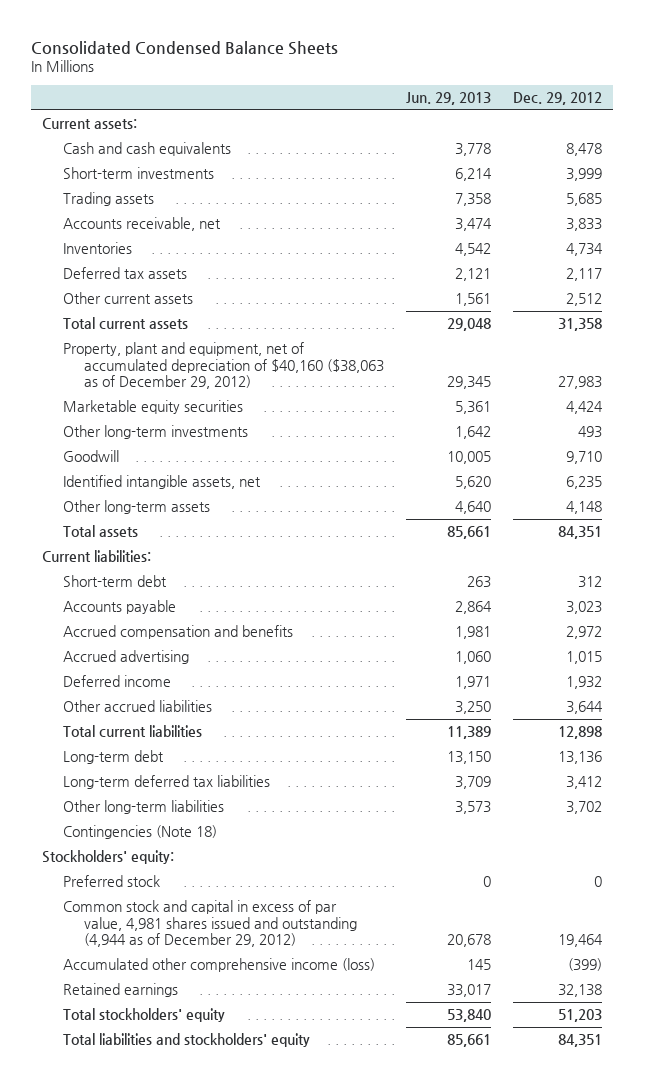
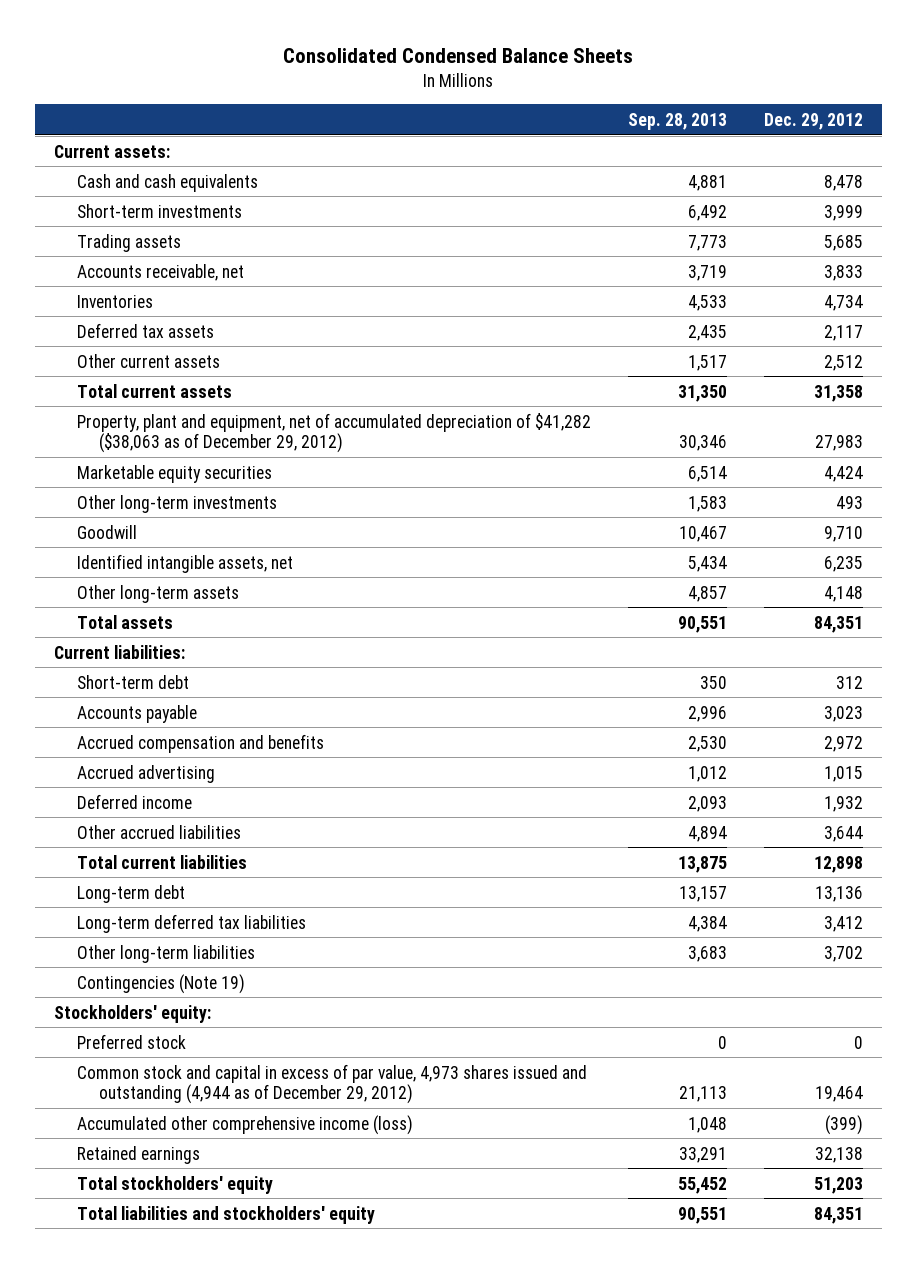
[406,92,492,106] Jun. 29, 2013 -> none
none -> [627,112,727,130] Sep. 28, 2013
[63,342,384,390] Property, plant and equipment, net of accumulated depreciation of $40,160 ($38,063 as of December 29, 2012) -> [76,412,591,453] Property, plant and equipment, net of accumulated depreciation of $41,282 ($38,063 as of December 29, 2012)
[63,825,218,840] Contingencies (Note 18) -> [76,973,245,994] Contingencies (Note 19)
[63,900,357,948] Common stock and capital in excess of par value, 4,981 shares issued and outstanding (4,944 as of December 29, 2012) -> [76,1063,587,1104] Common stock and capital in excess of par value, 4,973 shares issued and outstanding (4,944 as of December 29, 2012)

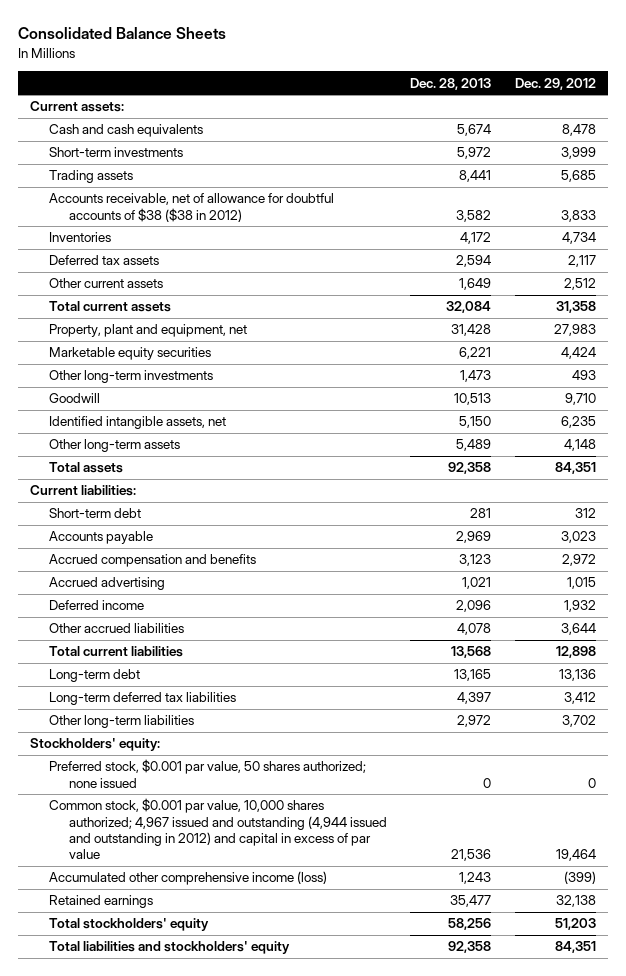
[283,47,634,63] Consolidated Condensed Balance Sheets -> [18,27,227,40] Consolidated Balance Sheets
[627,112,727,130] Sep. 28, 2013 -> none
none -> [410,77,492,90] Dec. 28, 2013
[76,263,244,281] Accounts receivable, net -> [49,193,335,222] Accounts receivable, net of allowance for doubtful accounts of $38 ($38 in 2012)
[76,412,591,453] Property, plant and equipment, net of accumulated depreciation of $41,282 ($38,063 as of December 29, 2012) -> [49,324,248,338] Property, plant and equipment, net
[76,973,245,994] Contingencies (Note 19) -> none
[76,1033,186,1049] Preferred stock -> [49,759,367,788] Preferred stock, $0.001 par value, 50 shares authorized; none issued
[76,1063,587,1104] Common stock and capital in excess of par value, 4,973 shares issued and outstanding (4,944 as of December 29, 2012) -> [49,798,387,860] Common stock, $0.001 par value, 10,000 shares authorized; 4,967 issued and outstanding (4,944 issued and outstanding in 2012) and capital in excess of par value

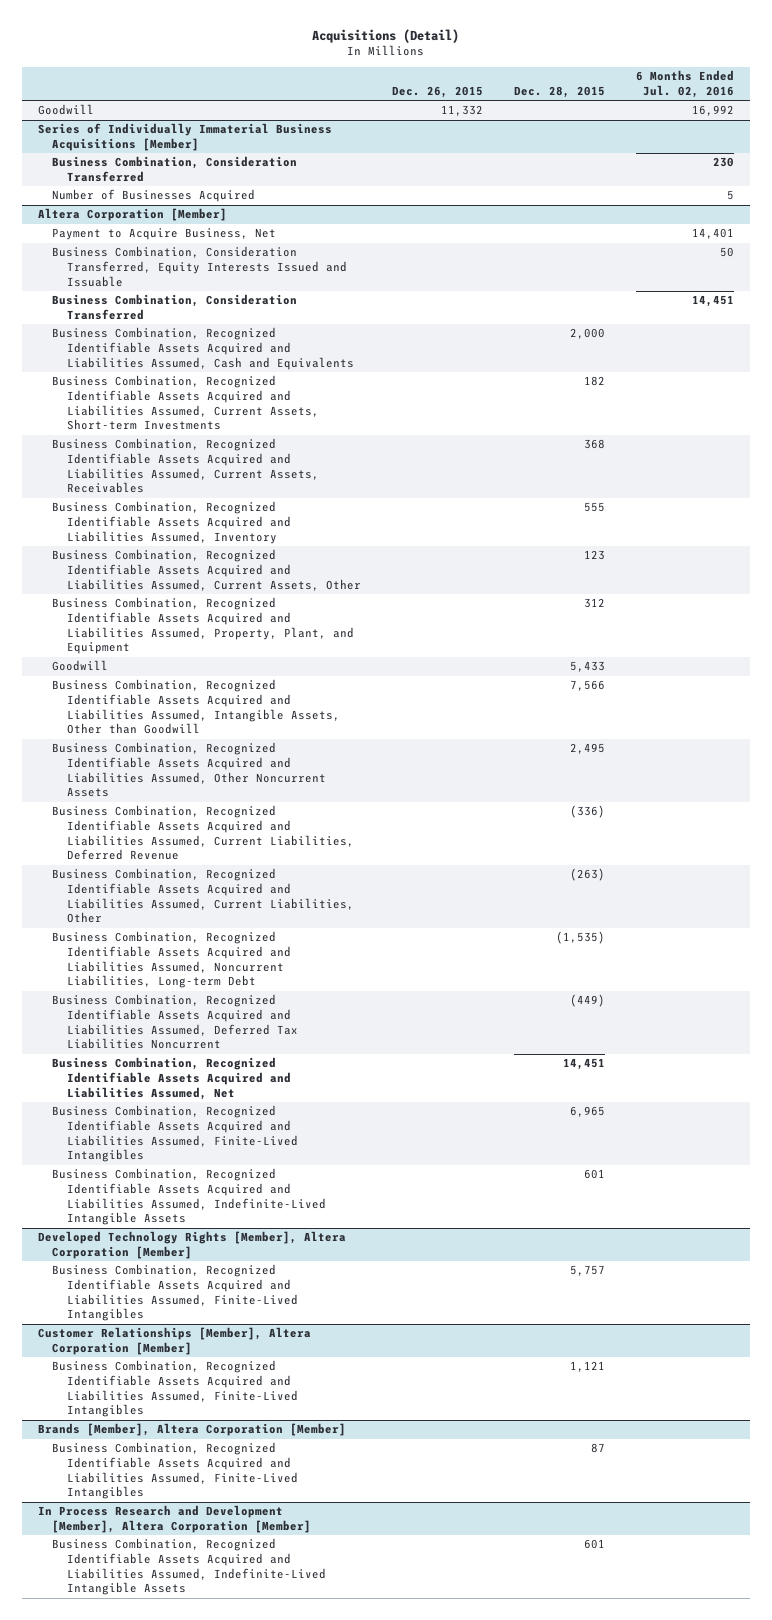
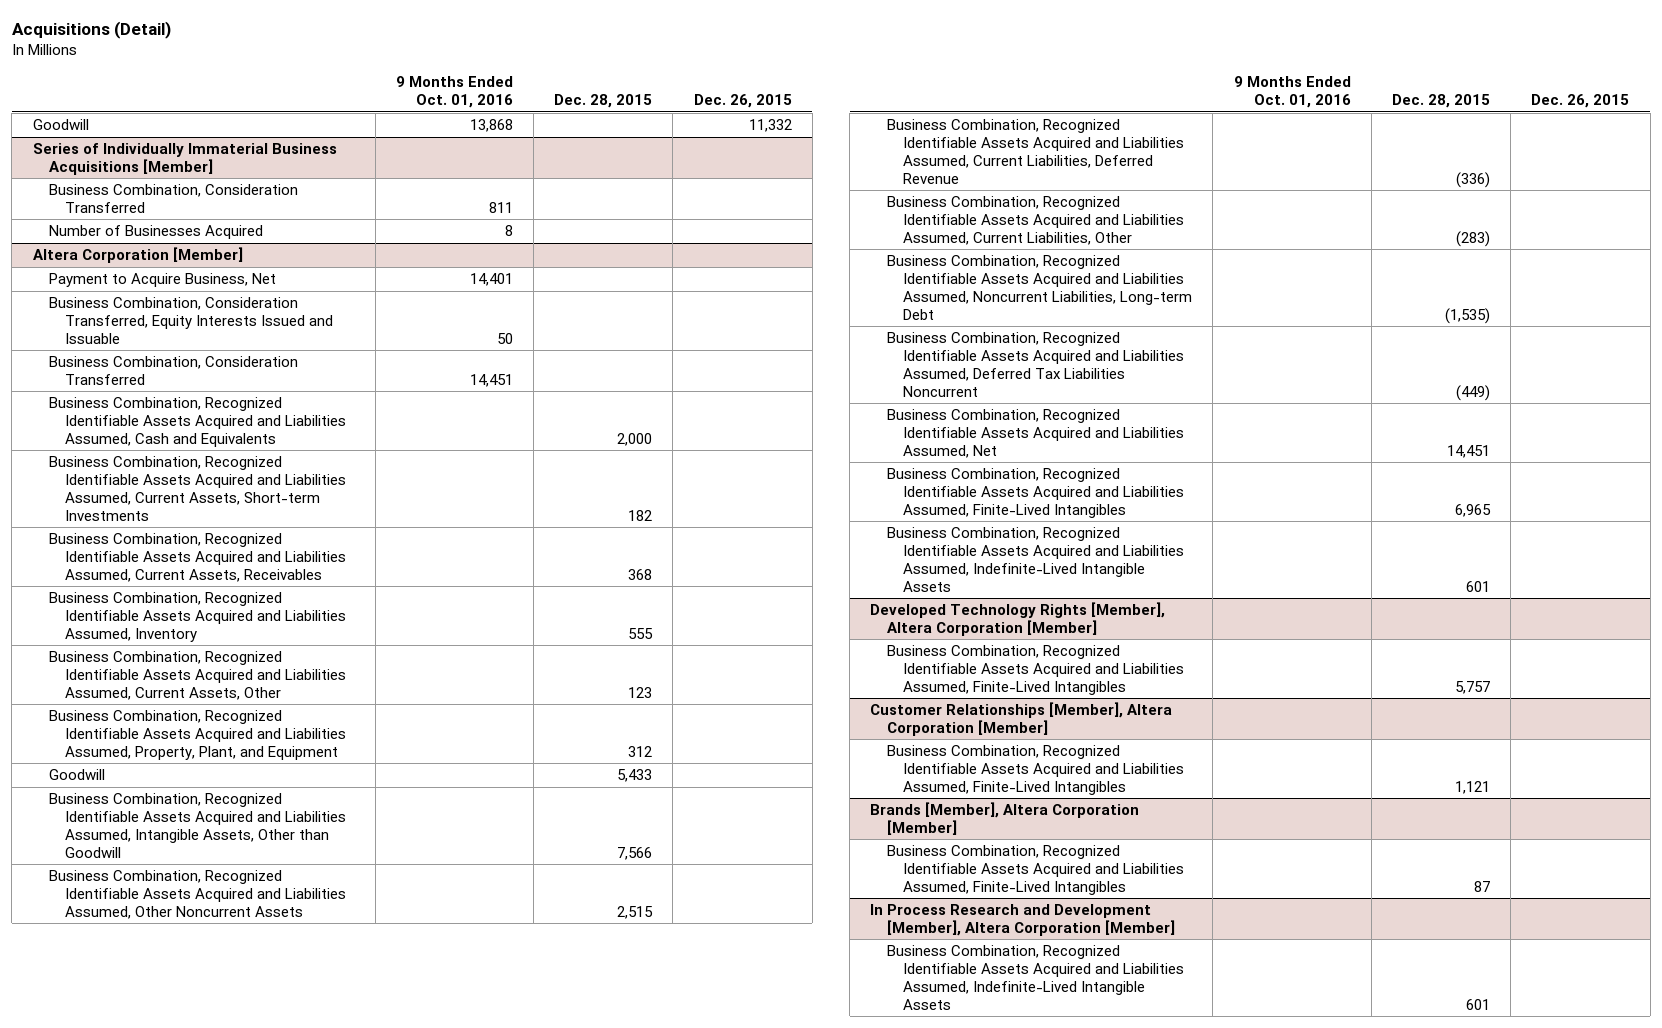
[636,70,735,98] 6 Months Ended Jul. 02, 2016 -> none
none -> [395,76,513,109] 9 Months Ended Oct. 01, 2016
[570,743,606,755] 2,495 -> [617,905,654,919] 2,515
[570,868,606,882] (263) -> [1456,230,1491,247] (283)

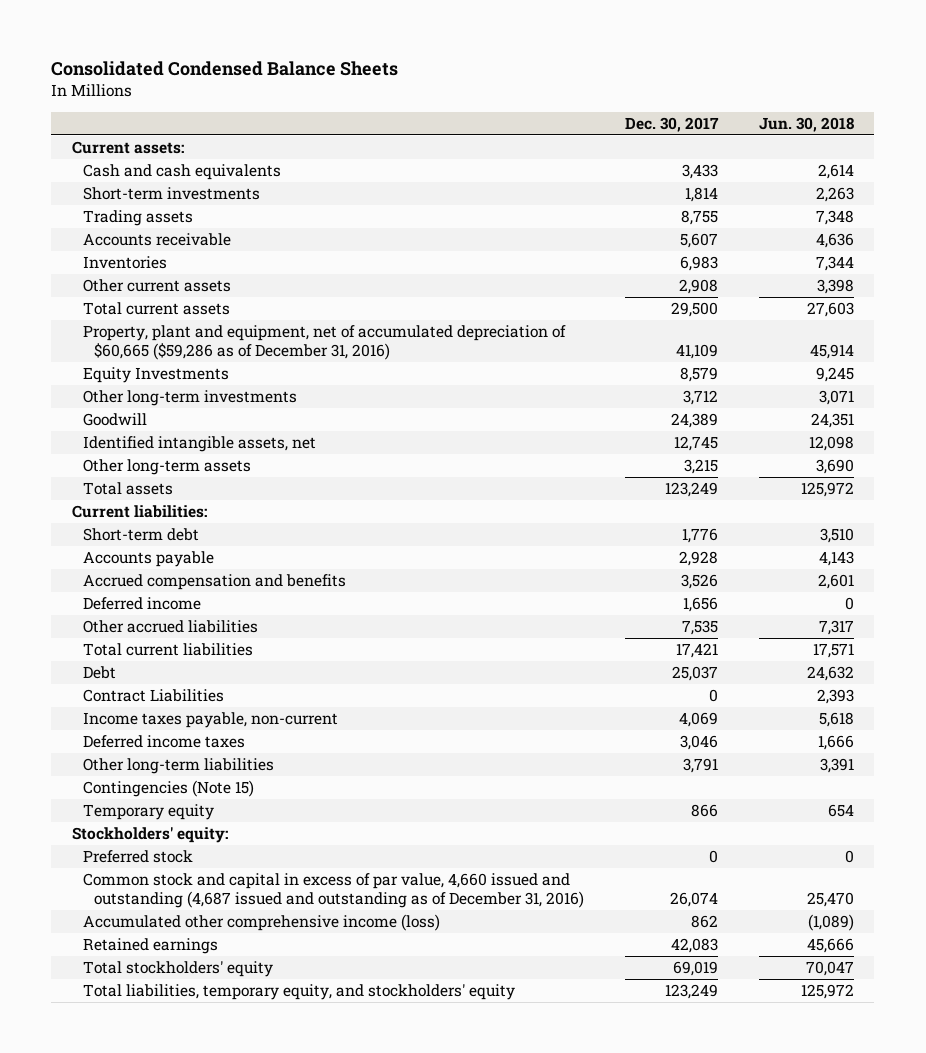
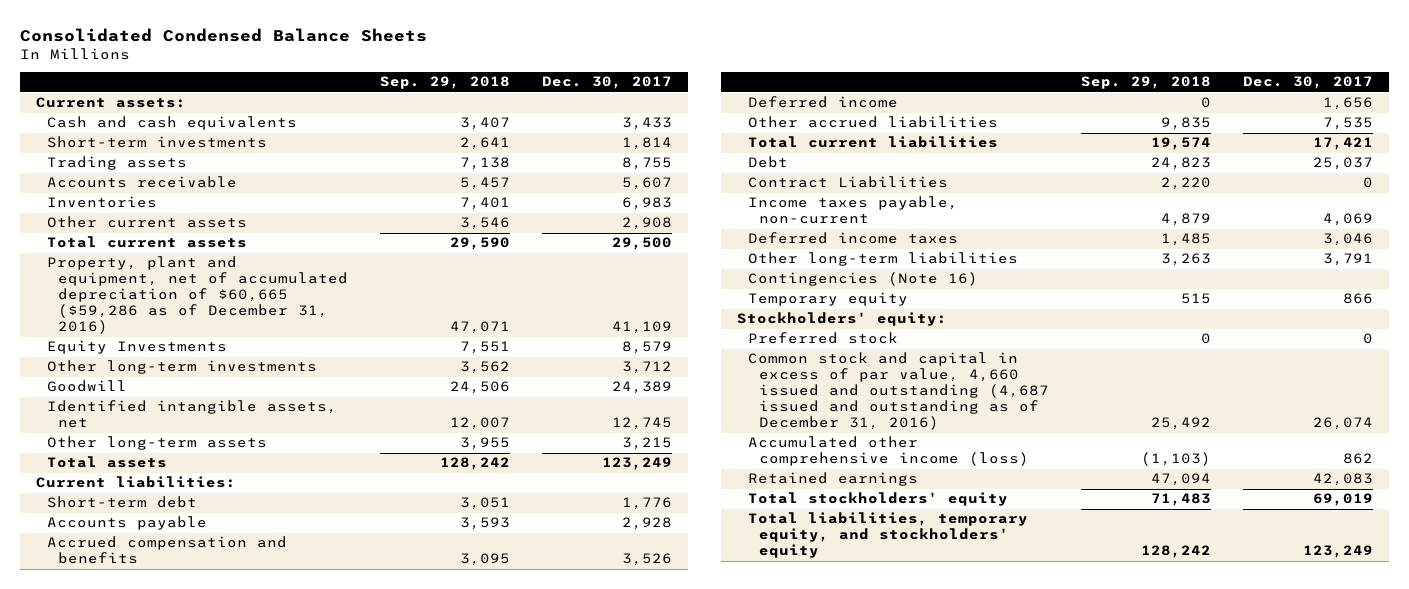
[758,116,854,132] Jun. 30, 2018 -> none
none -> [380,76,511,90] Sep. 29, 2018
[82,780,254,798] Contingencies (Note 15) -> [748,272,979,287] Contingencies (Note 16)

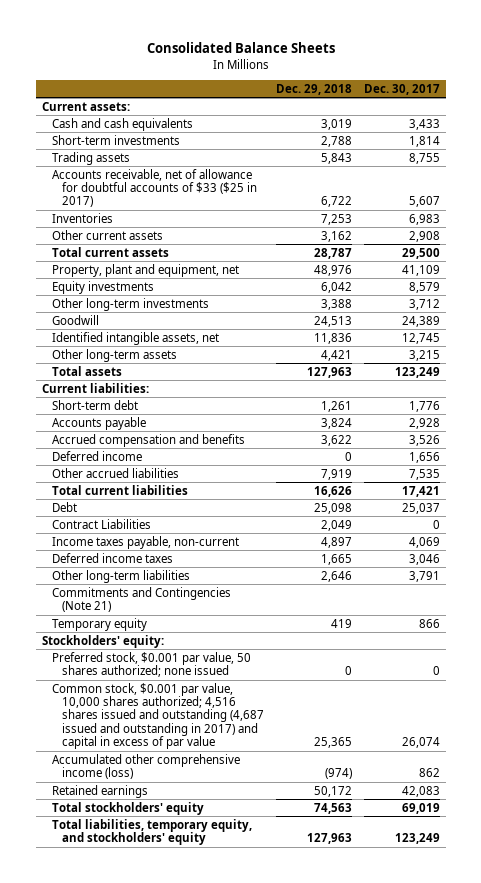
[20,27,428,42] Consolidated Condensed Balance Sheets -> [146,42,335,54] Consolidated Balance Sheets
[380,76,511,90] Sep. 29, 2018 -> none
none -> [275,83,352,95] Dec. 29, 2018
[47,176,238,189] Accounts receivable -> [51,168,258,208] Accounts receivable, net of allowance for doubtful accounts of $33 ($25 in 2017)
[47,256,349,335] Property, plant and equipment, net of accumulated depreciation of $60,665 ($59,286 as of December 31, 2016) -> [51,263,239,277] Property, plant and equipment, net
[47,340,228,355] Equity Investments -> [51,280,154,294] Equity investments
[748,272,979,287] Contingencies (Note 16) -> [51,586,231,613] Commitments and Contingencies (Note 21)
[748,332,899,345] Preferred stock -> [51,651,251,678] Preferred stock, $0.001 par value, 50 shares authorized; none issued
[748,352,1050,431] Common stock and capital in excess of par value, 4,660 issued and outstanding (4,687 issued and outstanding as of December 31, 2016) -> [51,682,265,750] Common stock, $0.001 par value, 10,000 shares authorized; 4,516 shares issued and outstanding (4,687 issued and outstanding in 2017) and capital in excess of par value

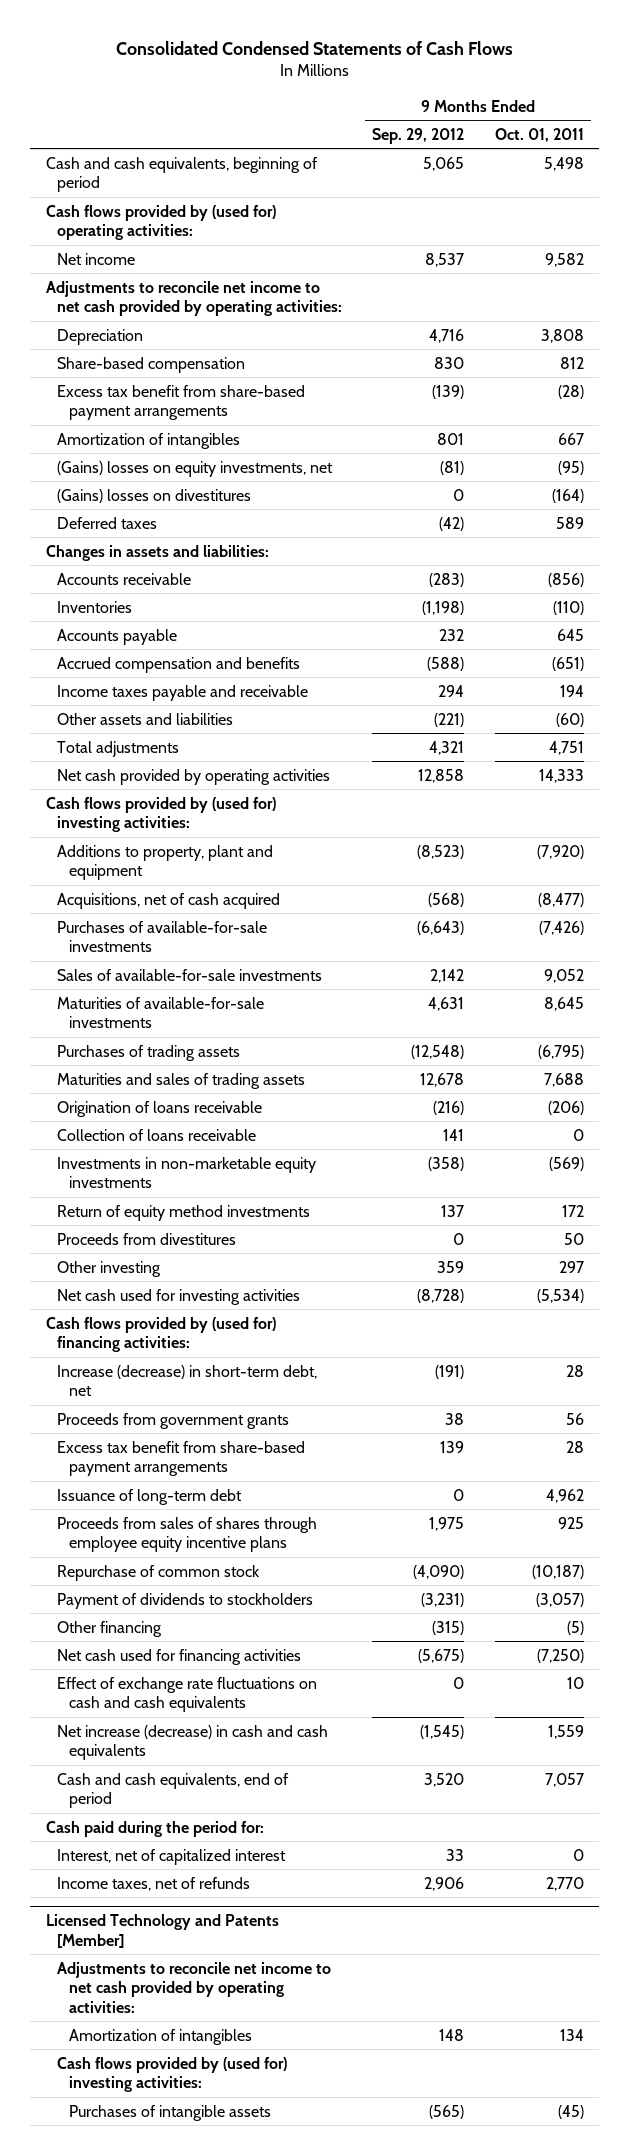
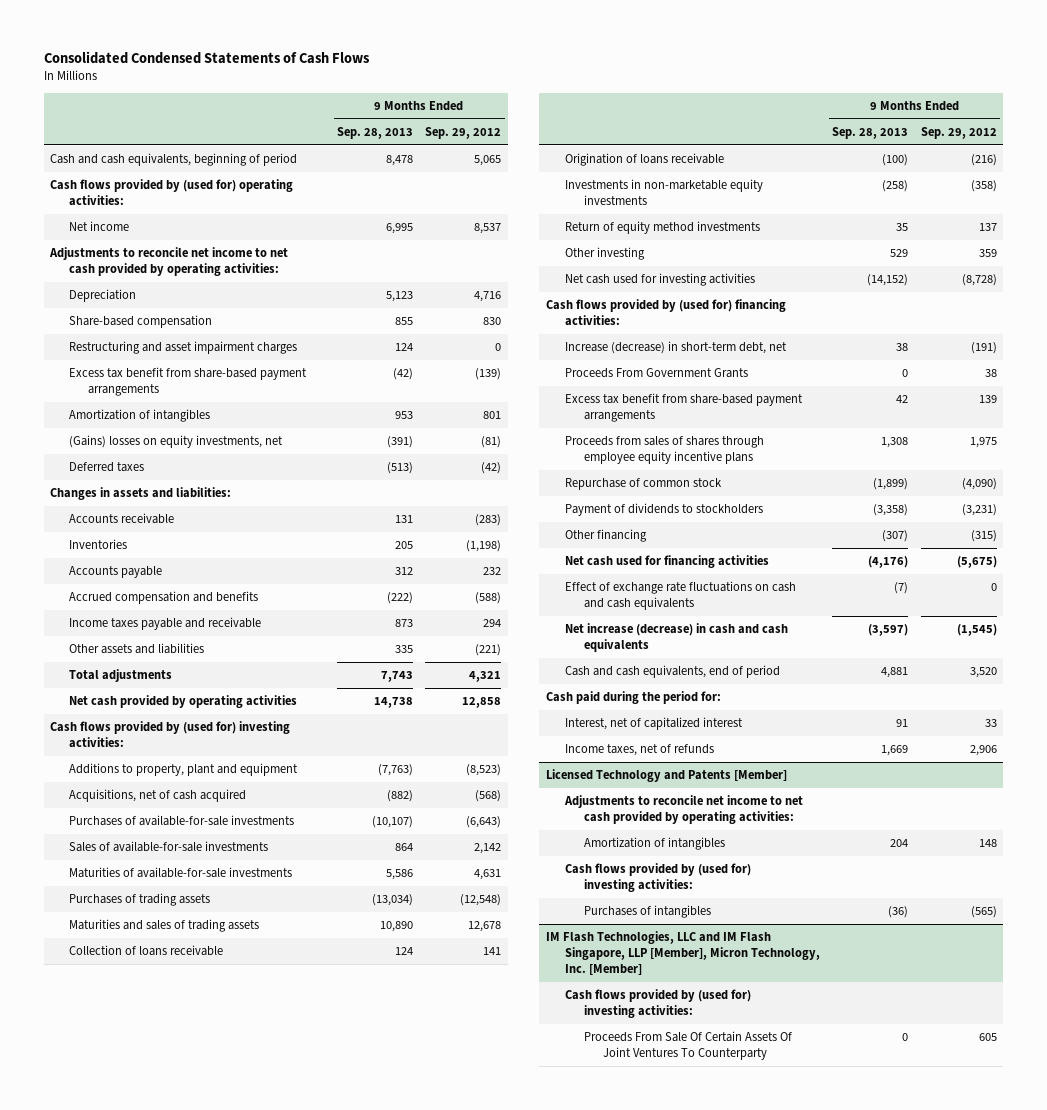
[494,127,584,142] Oct. 01, 2011 -> none
none -> [336,127,413,140] Sep. 28, 2013
none -> [69,341,298,355] Restructuring and asset impairment charges
[57,488,252,503] (Gains) losses on divestitures -> none
[57,1100,263,1117] Origination of loans receivable -> [564,153,724,167] Origination of loans receivable
[57,1232,237,1245] Proceeds from divestitures -> none
[57,1412,290,1429] Proceeds from government grants -> [564,368,748,379] Proceeds From Government Grants
[57,1488,243,1505] Issuance of long-term debt -> none
[68,2104,271,2121] Purchases of intangible assets -> [583,905,711,919] Purchases of intangibles
none -> [545,931,820,975] IM Flash Technologies, LLC and IM Flash Singapore, LLP [Member], Micron Technology, Inc. [Member]
none -> [564,989,751,1019] Cash flows provided by (used for) investing activities:
none -> [583,1031,792,1061] Proceeds From Sale Of Certain Assets Of Joint Ventures To Counterparty

